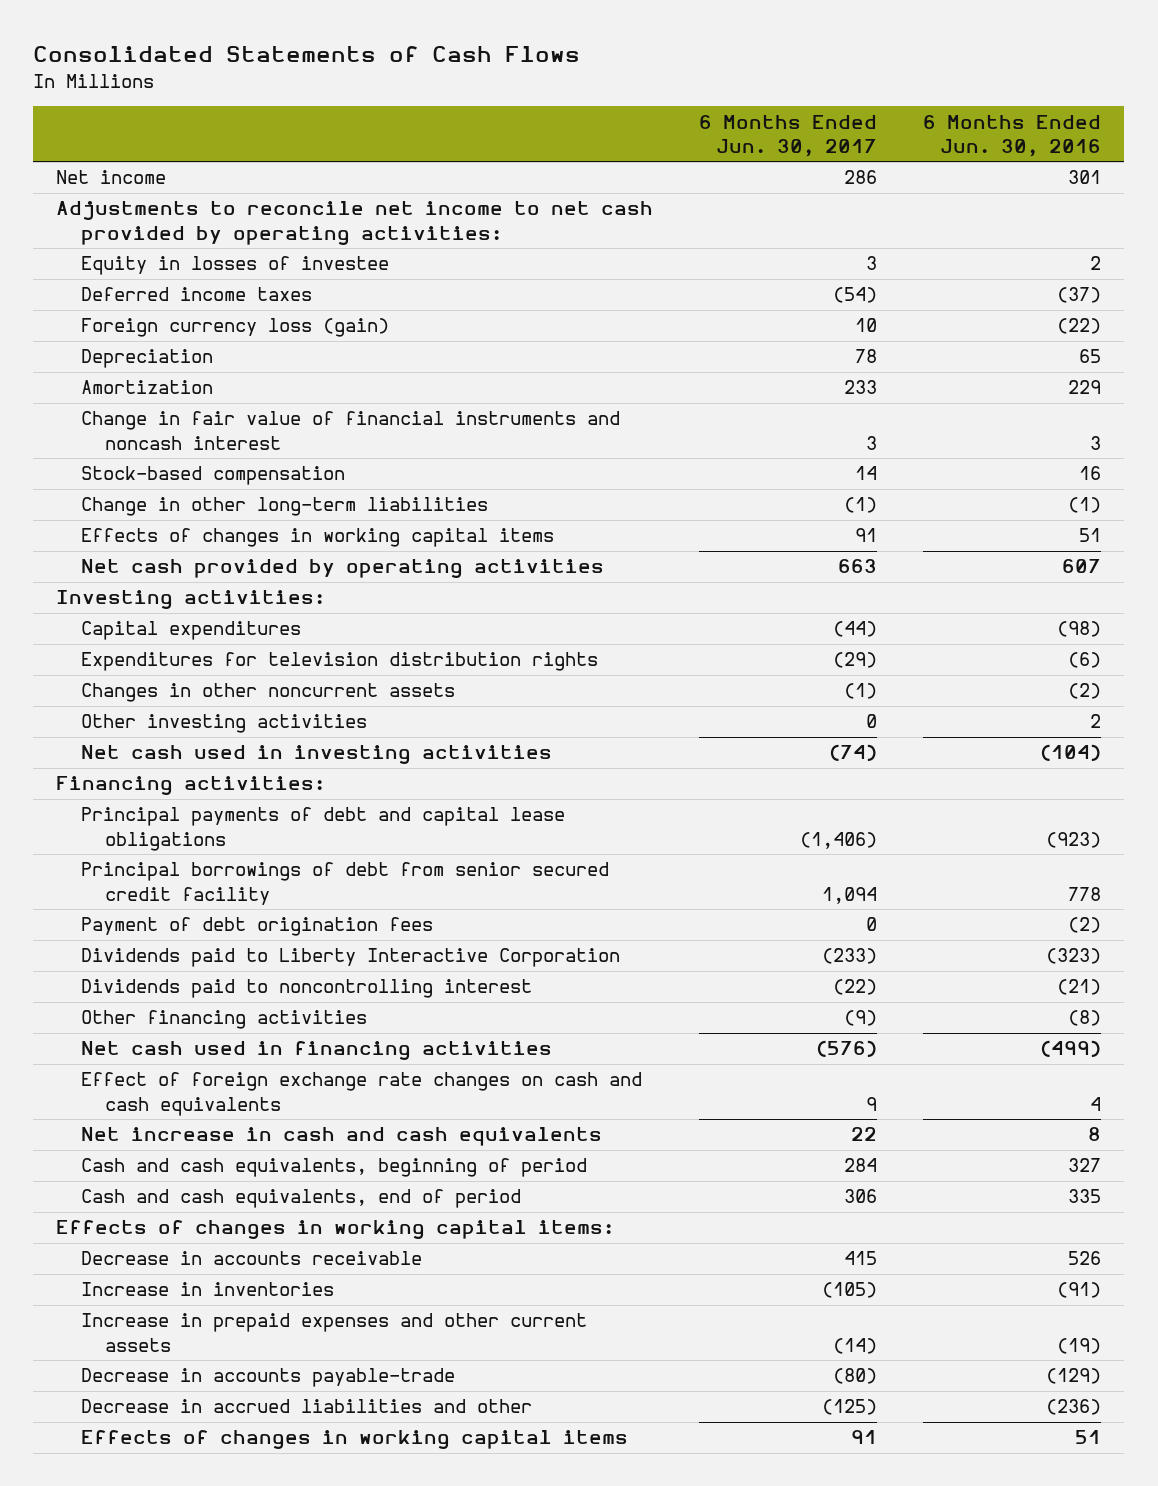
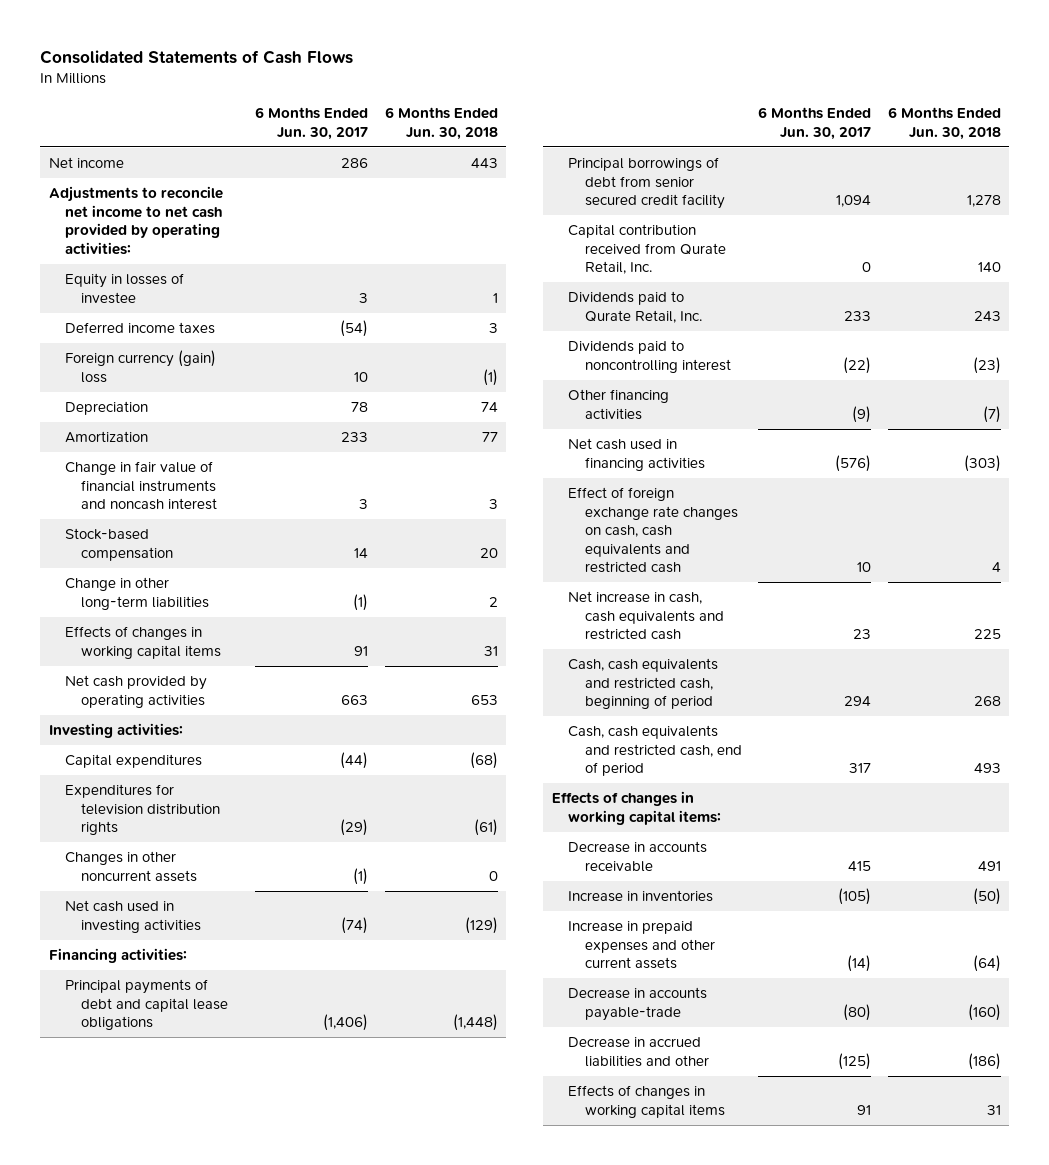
[923,114,1102,157] 6 Months Ended Jun. 30, 2016 -> none
none -> [384,107,498,140] 6 Months Ended Jun. 30, 2018
[80,318,389,338] Foreign currency loss (gain) -> [65,350,217,383] Foreign currency (gain) loss
[80,714,367,734] Other investing activities -> none
[80,917,433,937] Payment of debt origination fees -> none
none -> [568,224,726,275] Capital contribution received from Qurate Retail, Inc.
[80,948,620,968] Dividends paid to Liberty Interactive Corporation -> [568,291,702,323] Dividends paid to Qurate Retail, Inc.
[822,948,878,965] (233) -> [844,310,872,321] 233
[80,1072,642,1116] Effect of foreign exchange rate changes on cash and cash equivalents -> [568,487,738,574] Effect of foreign exchange rate changes on cash, cash equivalents and restricted cash
[866,1096,878,1111] 9 -> [857,562,872,573] 10
[80,1127,602,1147] Net increase in cash and cash equivalents -> [568,591,724,641] Net increase in cash, cash equivalents and restricted cash
[851,1127,878,1142] 22 -> [853,629,872,640] 23
[80,1158,587,1178] Cash and cash equivalents, beginning of period -> [568,658,719,710] Cash, cash equivalents and restricted cash, beginning of period
[844,1158,878,1173] 284 -> [844,696,872,707] 294
[80,1189,521,1209] Cash and cash equivalents, end of period -> [568,725,742,777] Cash, cash equivalents and restricted cash, end of period
[844,1189,878,1204] 306 -> [849,763,872,774] 317

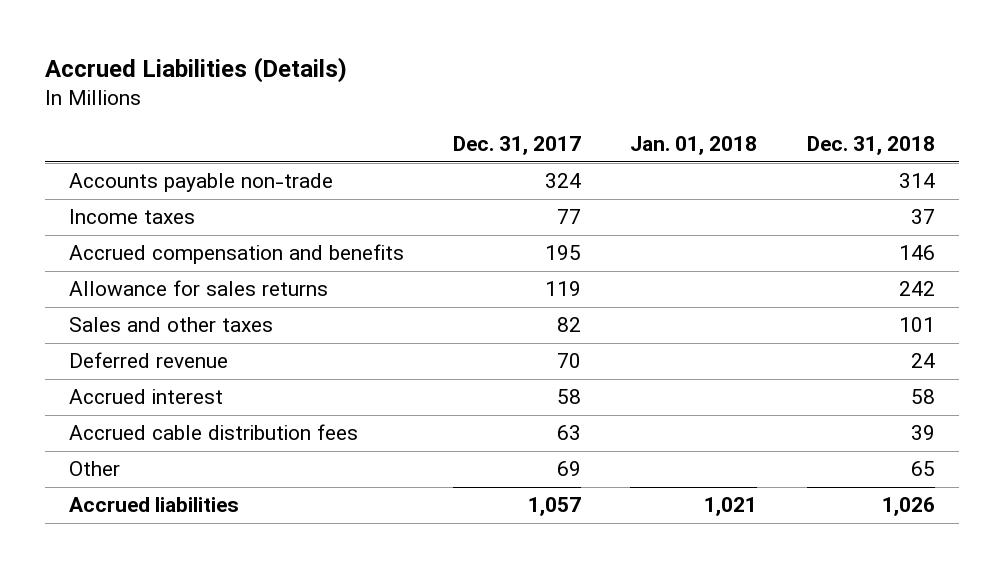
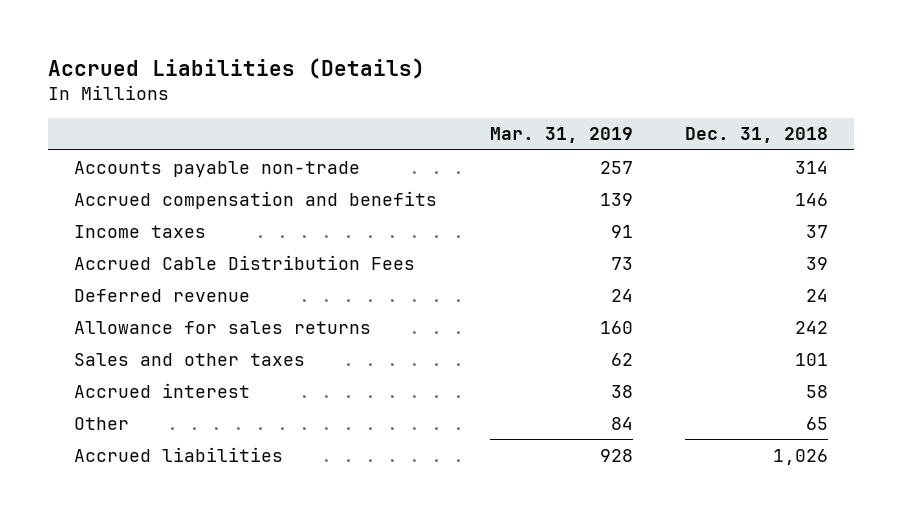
[453,136,582,156] Dec. 31, 2017 -> none
[630,136,758,156] Jan. 01, 2018 -> none
none -> [489,127,633,144] Mar. 31, 2019
[69,209,196,225] Income taxes -> [74,224,207,238] Income taxes
none -> [74,254,416,270] Accrued Cable Distribution Fees
[69,352,229,369] Deferred revenue -> [74,288,251,302] Deferred revenue
[69,424,359,441] Accrued cable distribution fees -> none

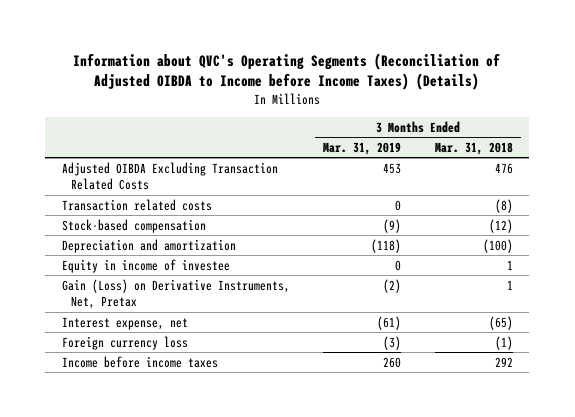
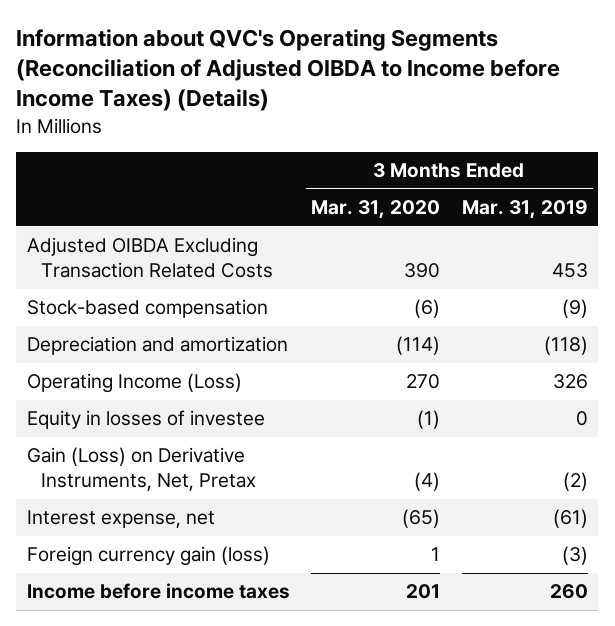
[434,141,513,155] Mar. 31, 2018 -> none
none -> [311,200,441,220] Mar. 31, 2020
[61,198,212,211] Transaction related costs -> none
none -> [26,373,242,394] Operating Income (Loss)
[61,258,230,273] Equity in income of investee -> [26,410,265,430] Equity in losses of investee
[61,335,188,350] Foreign currency loss -> [26,546,270,567] Foreign currency gain (loss)

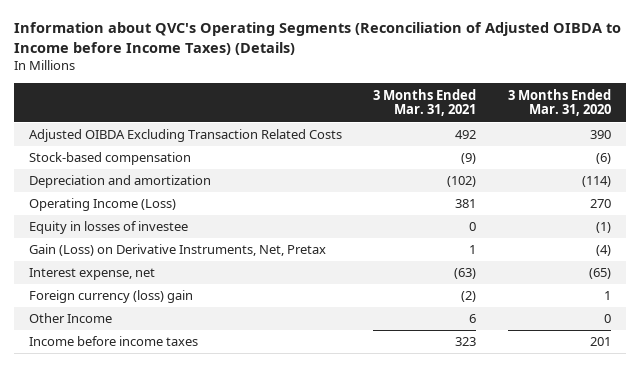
[461,200,588,220] Mar. 31, 2019 -> none
none -> [373,88,477,117] 3 Months Ended Mar. 31, 2021
[26,546,270,567] Foreign currency gain (loss) -> [29,290,194,304] Foreign currency (loss) gain
none -> [29,313,113,324] Other Income

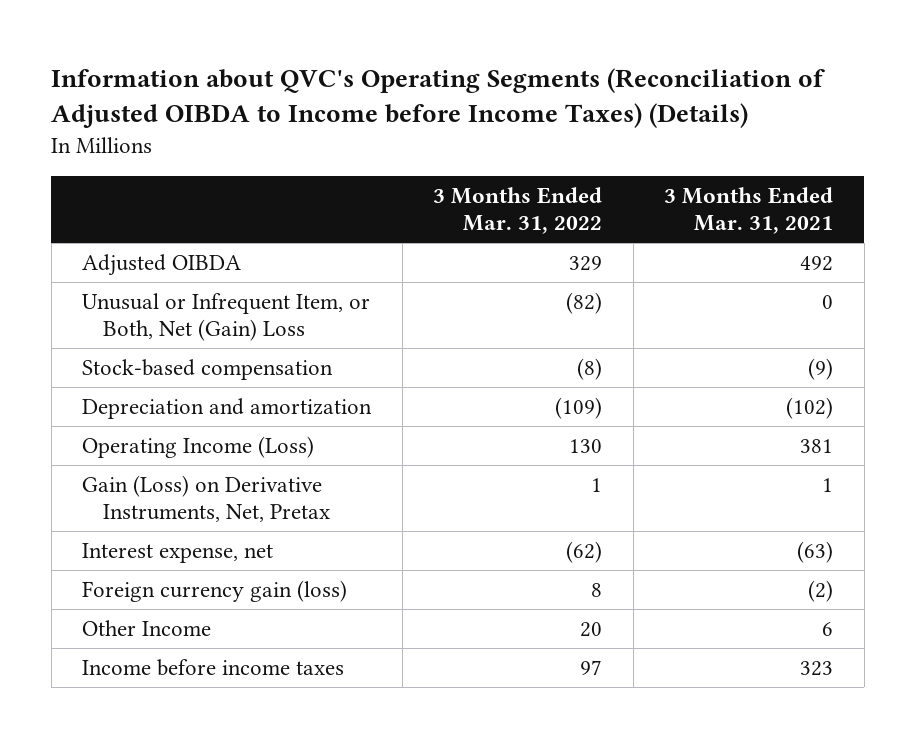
[507,88,611,117] 3 Months Ended Mar. 31, 2020 -> none
none -> [433,187,603,235] 3 Months Ended Mar. 31, 2022
[29,129,343,143] Adjusted OIBDA Excluding Transaction Related Costs -> [82,254,242,277] Adjusted OIBDA
none -> [82,293,371,342] Unusual or Infrequent Item, or Both, Net (Gain) Loss
[29,221,189,235] Equity in losses of investee -> none
[29,290,194,304] Foreign currency (loss) gain -> [82,580,348,603] Foreign currency gain (loss)

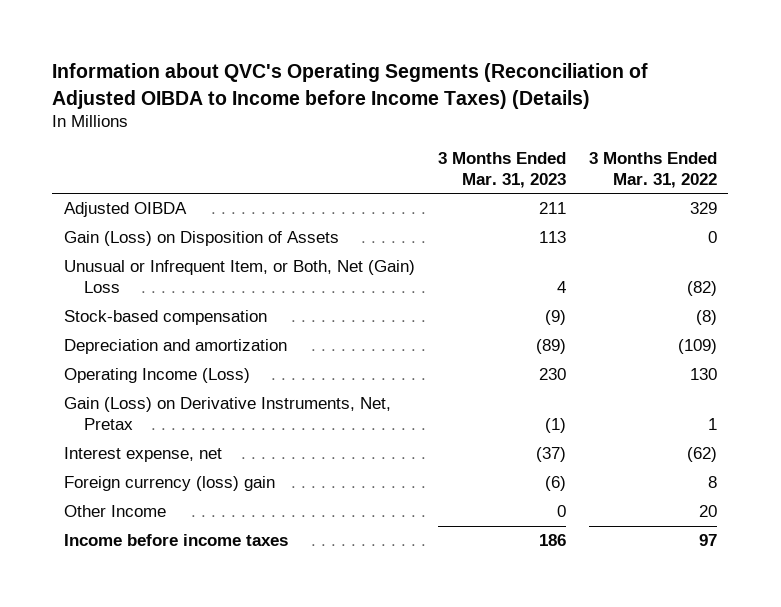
[664,187,834,235] 3 Months Ended Mar. 31, 2021 -> none
none -> [437,152,566,188] 3 Months Ended Mar. 31, 2023
none -> [63,231,339,247] Gain (Loss) on Disposition of Assets
[82,580,348,603] Foreign currency gain (loss) -> [63,476,275,492] Foreign currency (loss) gain

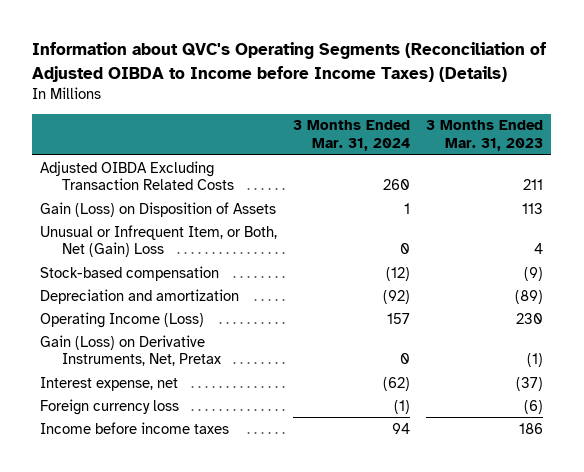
[588,152,717,188] 3 Months Ended Mar. 31, 2022 -> none
none -> [293,120,411,152] 3 Months Ended Mar. 31, 2024
[63,202,187,218] Adjusted OIBDA -> [40,160,234,191] Adjusted OIBDA Excluding Transaction Related Costs
[63,505,166,518] Other Income -> none
[63,476,275,492] Foreign currency (loss) gain -> [40,398,180,415] Foreign currency loss

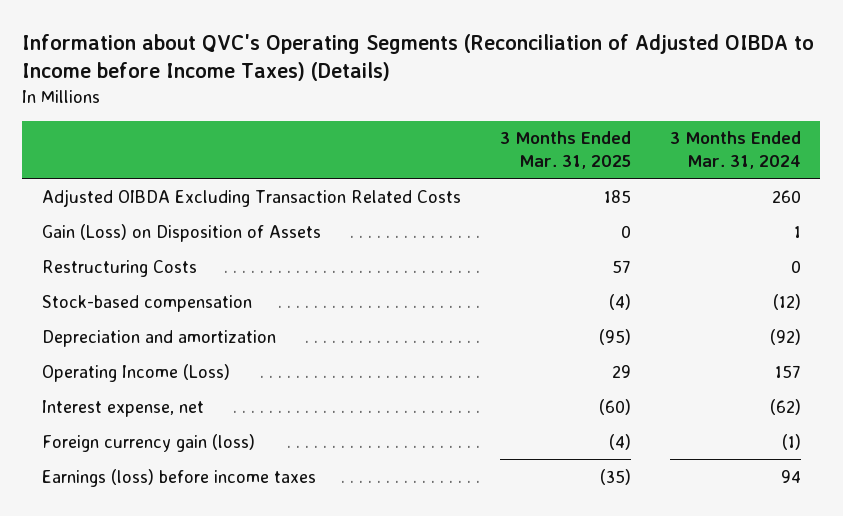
[426,120,544,152] 3 Months Ended Mar. 31, 2023 -> none
none -> [499,131,631,170] 3 Months Ended Mar. 31, 2025
[40,224,278,258] Unusual or Infrequent Item, or Both, Net (Gain) Loss -> none
none -> [41,259,197,277] Restructuring Costs
[40,334,221,367] Gain (Loss) on Derivative Instruments, Net, Pretax -> none
[40,398,180,415] Foreign currency loss -> [41,433,255,452] Foreign currency gain (loss)
[40,421,230,434] Income before income taxes -> [41,468,316,487] Earnings (loss) before income taxes

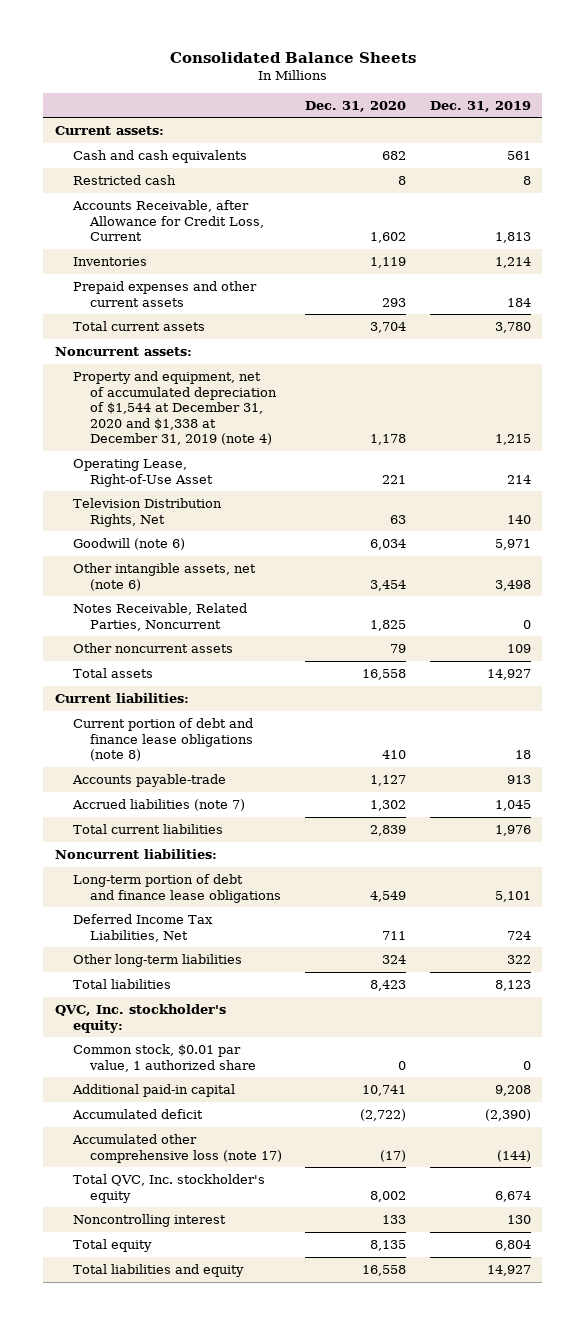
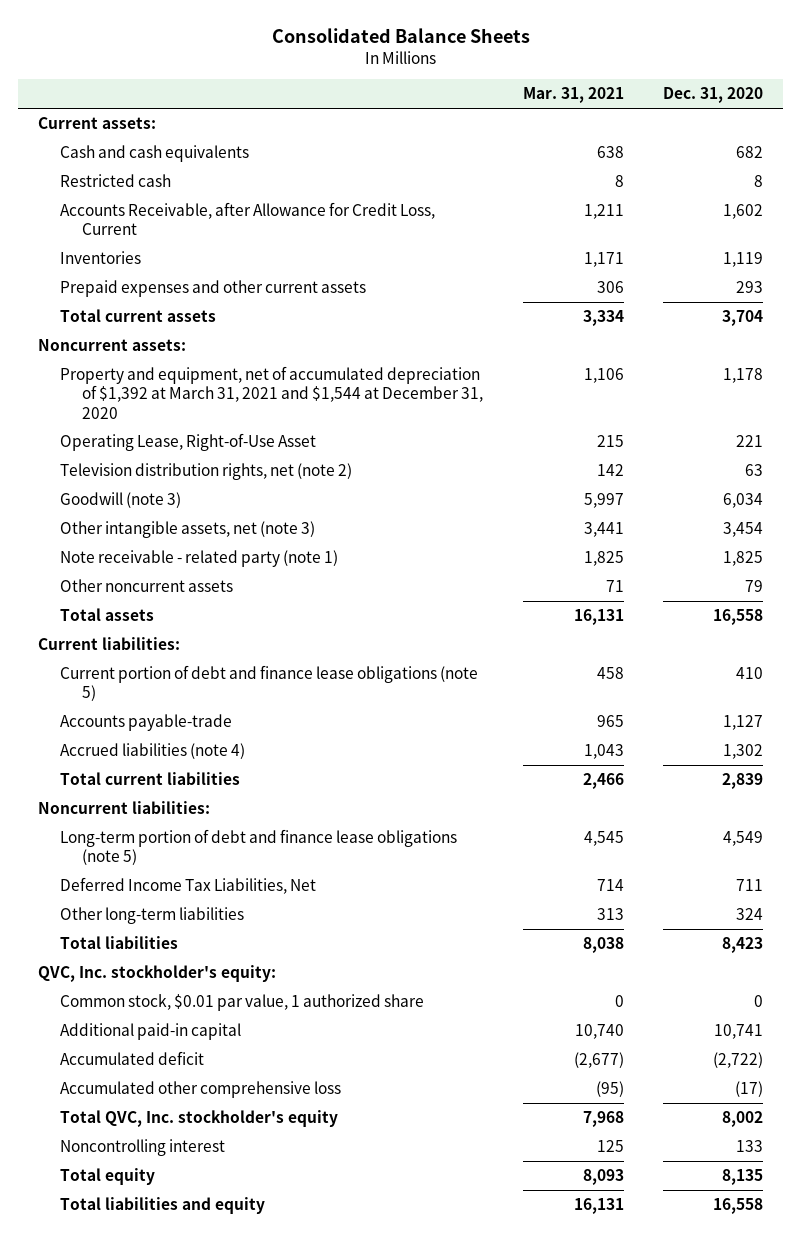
[429,100,531,112] Dec. 31, 2019 -> none
none -> [522,87,624,104] Mar. 31, 2021
[72,370,278,446] Property and equipment, net of accumulated depreciation of $1,544 at December 31, 2020 and $1,338 at December 31, 2019 (note 4) -> [60,366,483,419] Property and equipment, net of accumulated depreciation of $1,392 at March 31, 2021 and $1,544 at December 31, 2020
[72,497,222,527] Television Distribution Rights, Net -> [60,463,353,481] Television distribution rights, net (note 2)
[72,537,185,550] Goodwill (note 6) -> [60,492,182,509] Goodwill (note 3)
[72,562,256,591] Other intangible assets, net (note 6) -> [60,521,316,539] Other intangible assets, net (note 3)
[72,602,247,631] Notes Receivable, Related Parties, Noncurrent -> [60,550,339,568] Note receivable - related party (note 1)
[72,717,254,762] Current portion of debt and finance lease obligations (note 8) -> [60,665,479,702] Current portion of debt and finance lease obligations (note 5)
[71,798,245,811] Accrued liabilities (note 7) -> [60,743,246,760] Accrued liabilities (note 4)
[72,873,282,903] Long-term portion of debt and finance lease obligations -> [60,829,458,866] Long-term portion of debt and finance lease obligations (note 5)
[71,1133,283,1163] Accumulated other comprehensive loss (note 17) -> [60,1081,342,1099] Accumulated other comprehensive loss

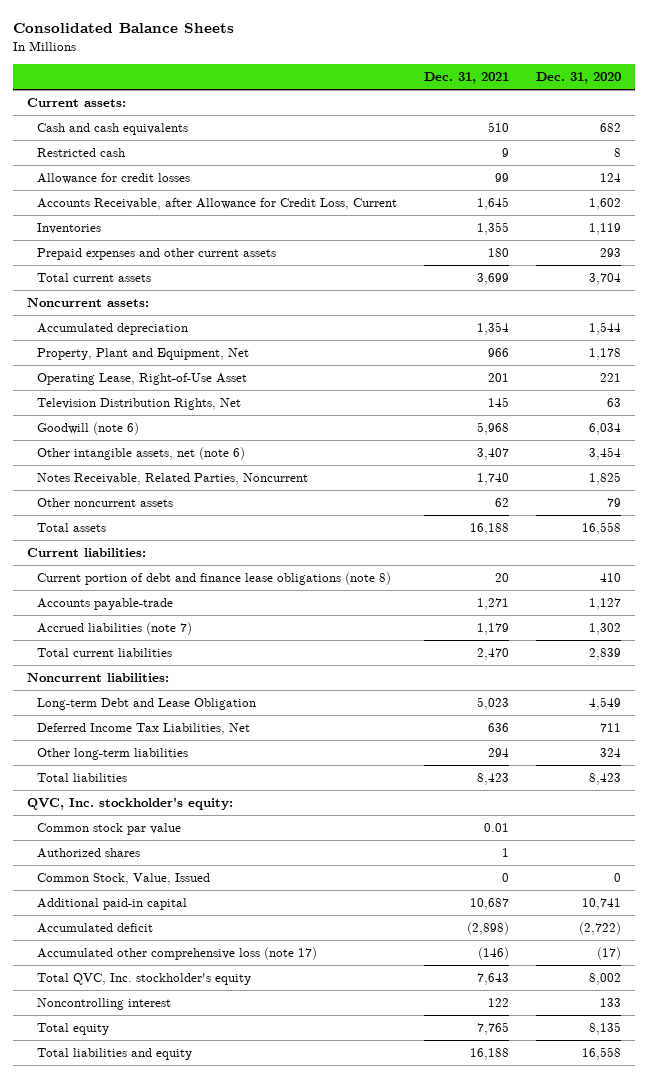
[522,87,624,104] Mar. 31, 2021 -> none
none -> [424,72,510,85] Dec. 31, 2021
none -> [36,173,190,185] Allowance for credit losses
none -> [36,323,188,336] Accumulated depreciation
[60,366,483,419] Property and equipment, net of accumulated depreciation of $1,392 at March 31, 2021 and $1,544 at December 31, 2020 -> [36,348,249,361] Property, Plant and Equipment, Net
[60,463,353,481] Television distribution rights, net (note 2) -> [36,398,241,411] Television Distribution Rights, Net
[60,492,182,509] Goodwill (note 3) -> [36,422,139,436] Goodwill (note 6)
[60,521,316,539] Other intangible assets, net (note 3) -> [36,447,245,461] Other intangible assets, net (note 6)
[60,550,339,568] Note receivable - related party (note 1) -> [36,473,308,486] Notes Receivable, Related Parties, Noncurrent
[60,665,479,702] Current portion of debt and finance lease obligations (note 5) -> [36,572,391,586] Current portion of debt and finance lease obligations (note 8)
[60,743,246,760] Accrued liabilities (note 4) -> [36,622,192,636] Accrued liabilities (note 7)
[60,829,458,866] Long-term portion of debt and finance lease obligations (note 5) -> [36,698,256,711] Long-term Debt and Lease Obligation
none -> [36,823,181,836] Common stock par value
none -> [36,848,140,859] Authorized shares
[60,994,425,1012] Common stock, $0.01 par value, 1 authorized share -> [36,873,210,886] Common Stock, Value, Issued
[60,1081,342,1099] Accumulated other comprehensive loss -> [36,947,317,961] Accumulated other comprehensive loss (note 17)

